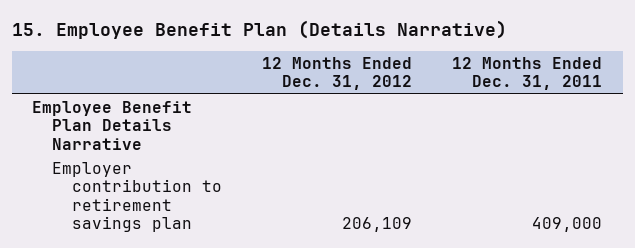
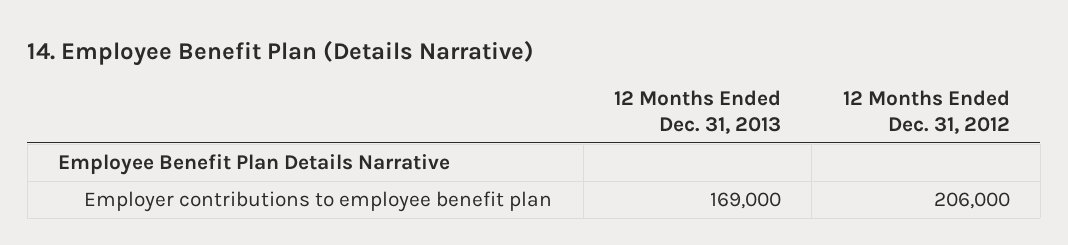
[12,19,508,39] 15. Employee Benefit Plan (Details Narrative) -> [27,40,535,67] 14. Employee Benefit Plan (Details Narrative)
[452,56,603,91] 12 Months Ended Dec. 31, 2011 -> none
none -> [613,90,781,134] 12 Months Ended Dec. 31, 2013
[52,161,222,233] Employer contribution to retirement savings plan -> [84,191,553,213] Employer contributions to employee benefit plan
[342,217,413,233] 206,109 -> [933,192,1010,210] 206,000

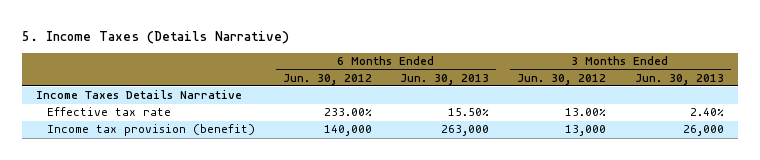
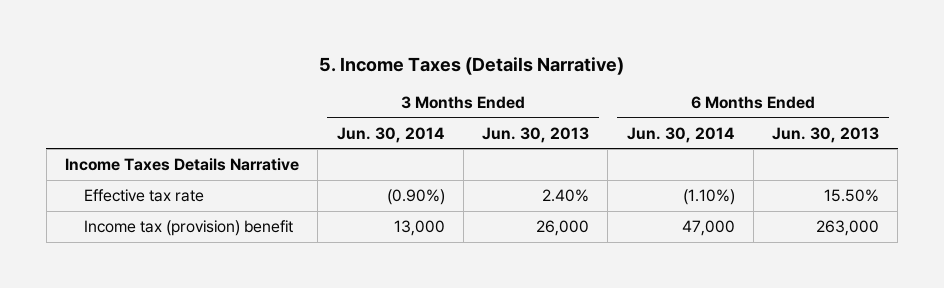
[282,73,372,85] Jun. 30, 2012 -> none
[517,73,607,85] Jun. 30, 2012 -> none
none -> [336,126,445,143] Jun. 30, 2014
none -> [626,126,735,143] Jun. 30, 2014
[46,124,255,137] Income tax provision (benefit) -> [84,220,294,237] Income tax (provision) benefit

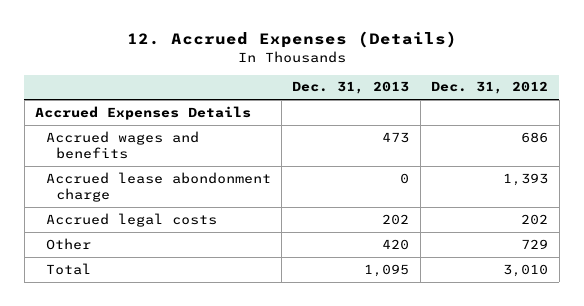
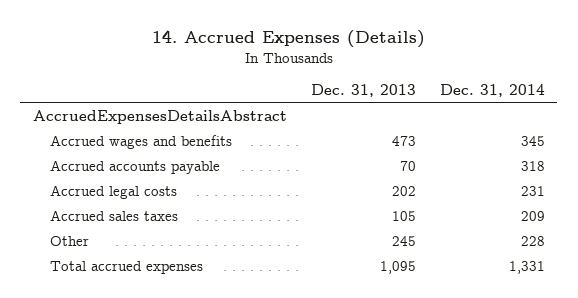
[126,31,457,49] 12. Accrued Expenses (Details) -> [151,30,425,49] 14. Accrued Expenses (Details)
[431,81,549,95] Dec. 31, 2012 -> none
none -> [440,83,546,97] Dec. 31, 2014
[35,105,252,120] Accrued Expenses Details -> [32,109,287,124] AccruedExpensesDetailsAbstract
[45,171,271,202] Accrued lease abondonment charge -> none
none -> [49,159,220,174] Accrued accounts payable
none -> [49,209,178,221] Accrued sales taxes
[382,238,410,250] 420 -> [391,235,416,246] 245
[45,262,91,275] Total -> [49,260,203,274] Total accrued expenses

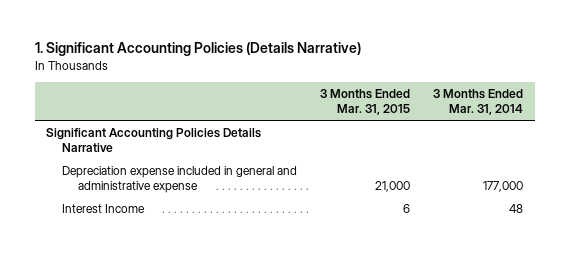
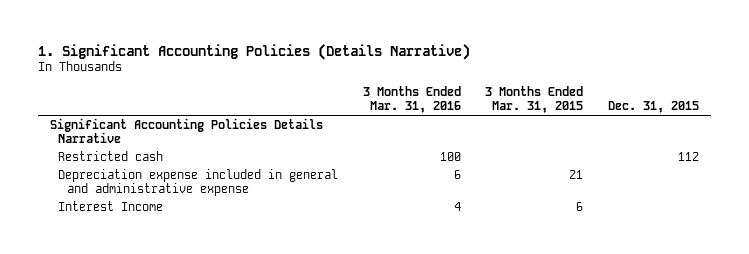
[433,89,524,116] 3 Months Ended Mar. 31, 2014 -> none
none -> [362,85,461,114] 3 Months Ended Mar. 31, 2016
none -> [607,101,699,114] Dec. 31, 2015
none -> [58,150,164,161] Restricted cash
[375,180,411,192] 21,000 -> [569,169,584,179] 21

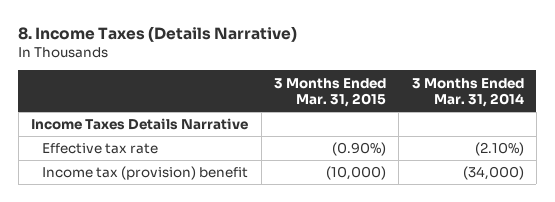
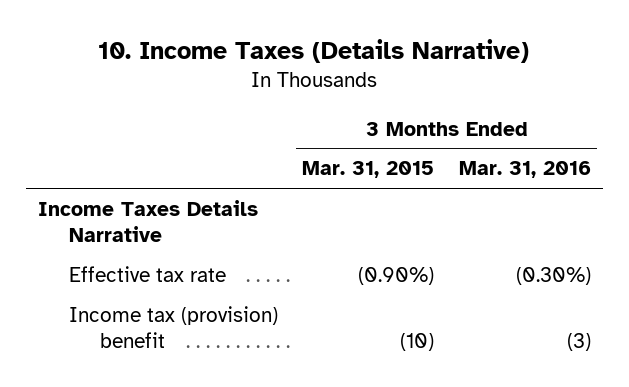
[18,26,298,43] 8. Income Taxes (Details Narrative) -> [98,38,530,63] 10. Income Taxes (Details Narrative)
[411,77,524,107] 3 Months Ended Mar. 31, 2014 -> none
none -> [458,161,591,179] Mar. 31, 2016
[325,166,386,181] (10,000) -> [400,332,435,351] (10)

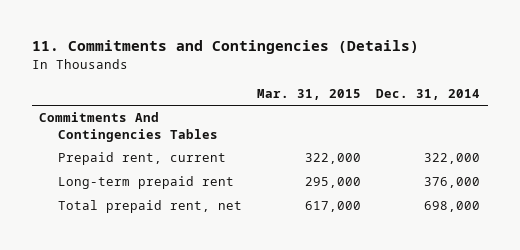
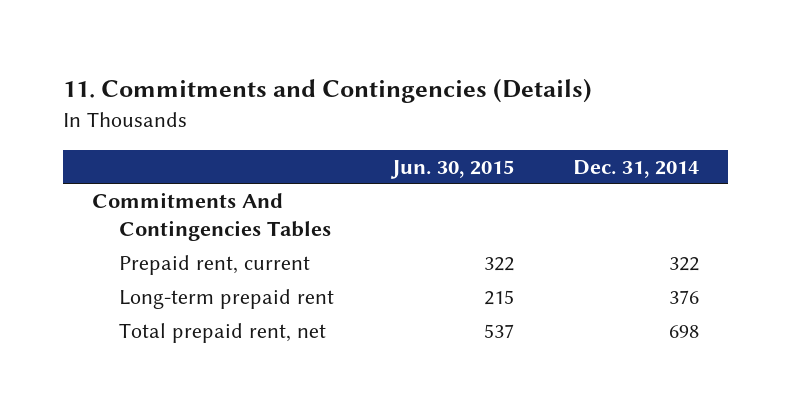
[257,88,362,100] Mar. 31, 2015 -> none
none -> [390,159,515,179] Jun. 30, 2015
[424,153,481,165] 322,000 -> [669,257,700,272] 322
[424,177,481,189] 376,000 -> [669,290,700,305] 376
[424,201,481,213] 698,000 -> [669,325,700,339] 698

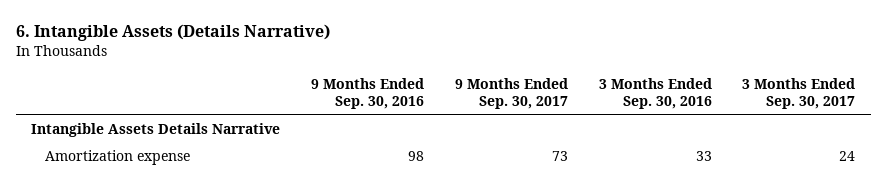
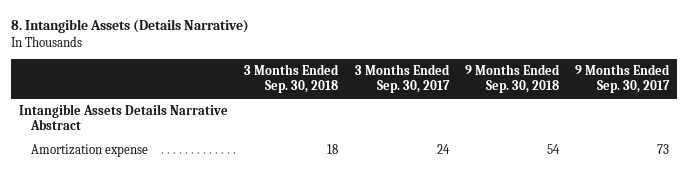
[15,24,330,42] 6. Intangible Assets (Details Narrative) -> [11,19,250,34] 8. Intangible Assets (Details Narrative)
[311,77,425,110] 9 Months Ended Sep. 30, 2016 -> none
[598,77,712,110] 3 Months Ended Sep. 30, 2016 -> none
none -> [244,64,340,94] 3 Months Ended Sep. 30, 2018
none -> [464,64,560,94] 9 Months Ended Sep. 30, 2018
[31,123,281,138] Intangible Assets Details Narrative -> [19,104,229,131] Intangible Assets Details Narrative Abstract

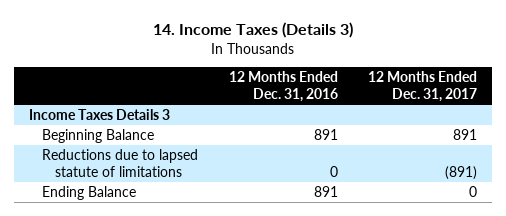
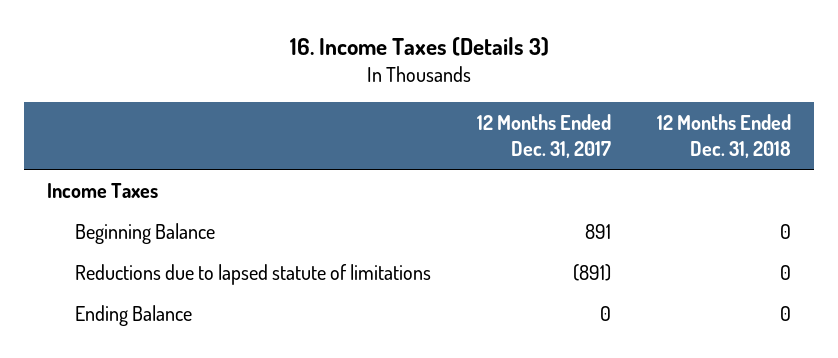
[153,22,354,39] 14. Income Taxes (Details 3) -> [289,37,549,57] 16. Income Taxes (Details 3)
[228,71,338,103] 12 Months Ended Dec. 31, 2016 -> none
none -> [656,114,791,159] 12 Months Ended Dec. 31, 2018
[29,109,171,121] Income Taxes Details 3 -> [46,182,158,198] Income Taxes

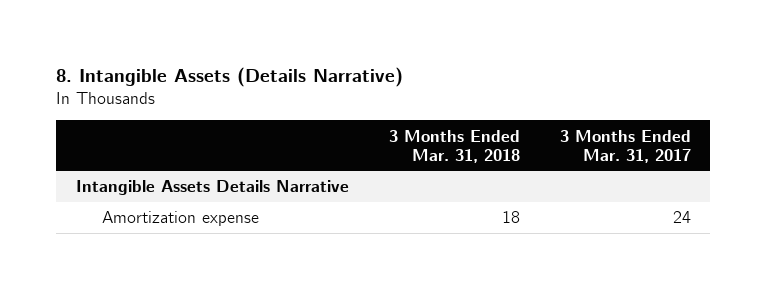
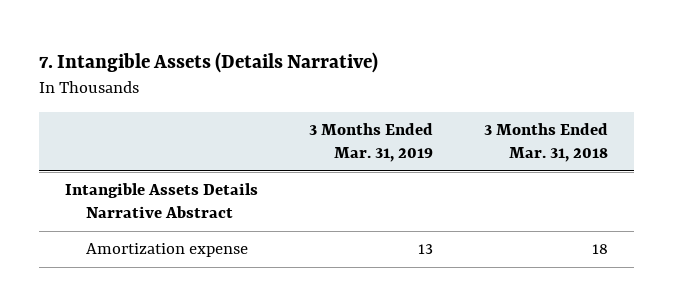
[56,66,404,87] 8. Intangible Assets (Details Narrative) -> [39,52,379,74] 7. Intangible Assets (Details Narrative)
[559,129,691,163] 3 Months Ended Mar. 31, 2017 -> none
none -> [309,122,434,163] 3 Months Ended Mar. 31, 2019
[76,180,350,196] Intangible Assets Details Narrative -> [65,183,259,219] Intangible Assets Details Narrative Abstract

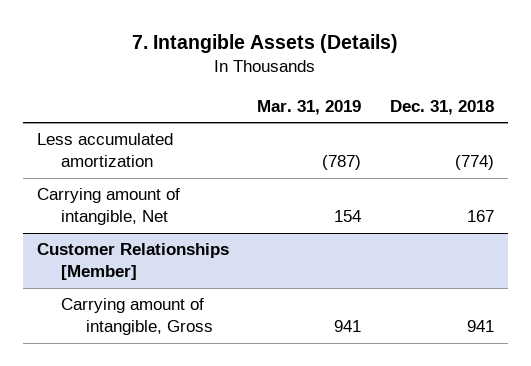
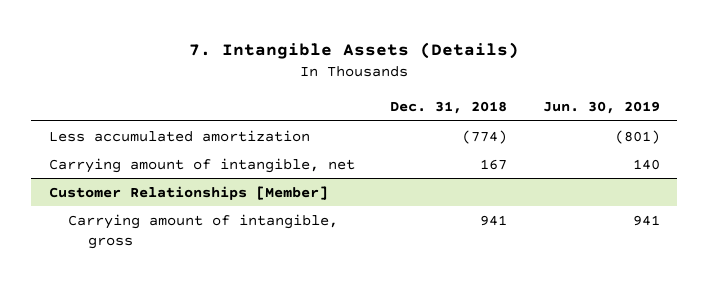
[257,99,362,115] Mar. 31, 2019 -> none
none -> [542,101,660,115] Jun. 30, 2019
[37,188,181,226] Carrying amount of intangible, Net -> [48,157,355,173] Carrying amount of intangible, net
[61,298,213,336] Carrying amount of intangible, Gross -> [68,213,339,249] Carrying amount of intangible, gross

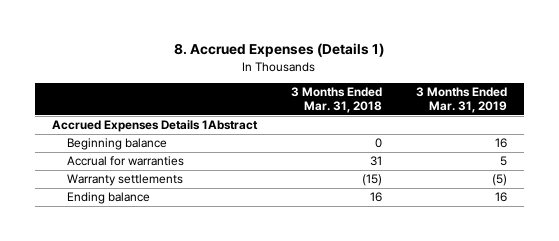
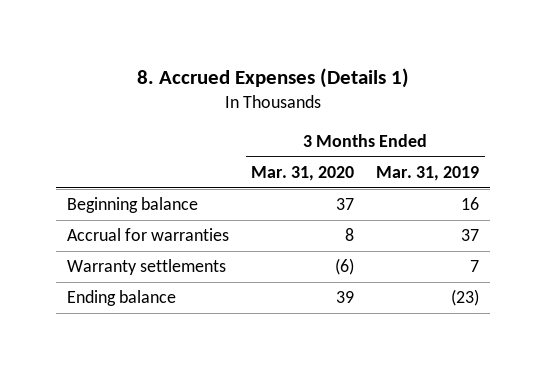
[290,86,382,114] 3 Months Ended Mar. 31, 2018 -> none
none -> [251,166,355,182] Mar. 31, 2020
[52,120,259,133] Accrued Expenses Details 1Abstract -> none
[499,156,507,167] 5 -> [461,229,480,242] 37
[491,174,507,187] (5) -> [470,260,480,273] 7
[494,192,507,203] 16 -> [451,289,480,307] (23)

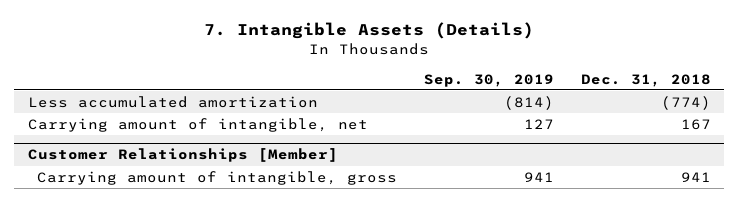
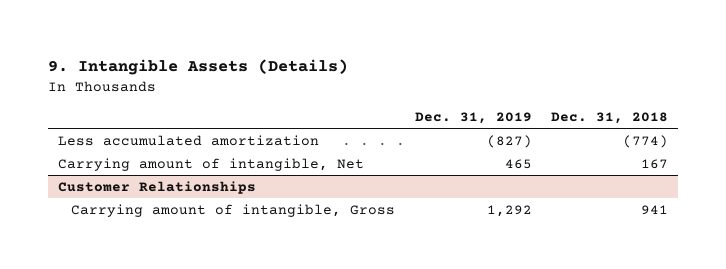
[204,22,535,40] 7. Intangible Assets (Details) -> [48,59,349,76] 9. Intangible Assets (Details)
[424,73,555,87] Sep. 30, 2019 -> none
none -> [414,112,532,125] Dec. 31, 2019
[27,117,368,132] Carrying amount of intangible, net -> [58,157,365,171] Carrying amount of intangible, Net
[27,148,338,163] Customer Relationships [Member] -> [58,180,257,194] Customer Relationships
[37,170,398,185] Carrying amount of intangible, gross -> [71,203,396,217] Carrying amount of intangible, Gross

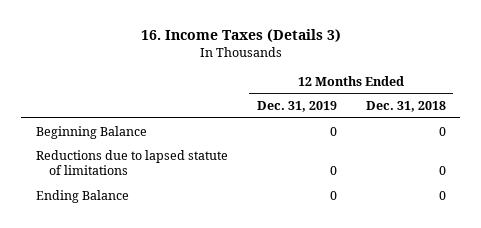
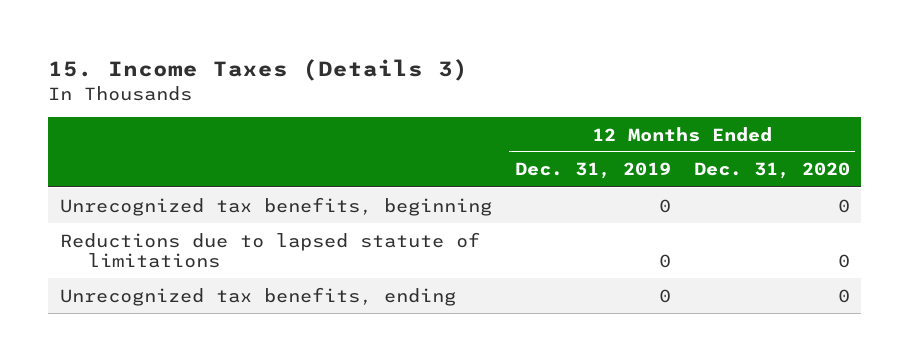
[140,29,341,43] 16. Income Taxes (Details 3) -> [48,58,469,81] 15. Income Taxes (Details 3)
[365,100,446,112] Dec. 31, 2018 -> none
none -> [693,162,850,180] Dec. 31, 2020
[35,125,147,139] Beginning Balance -> [59,196,492,216] Unrecognized tax benefits, beginning
[35,189,129,203] Ending Balance -> [59,286,456,306] Unrecognized tax benefits, ending

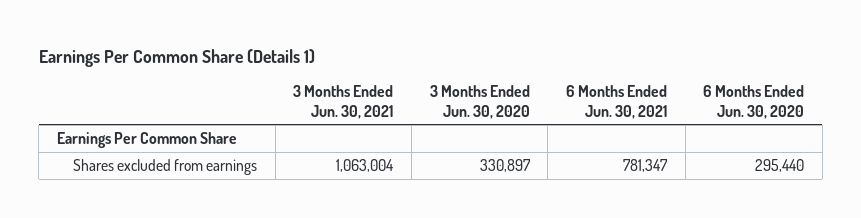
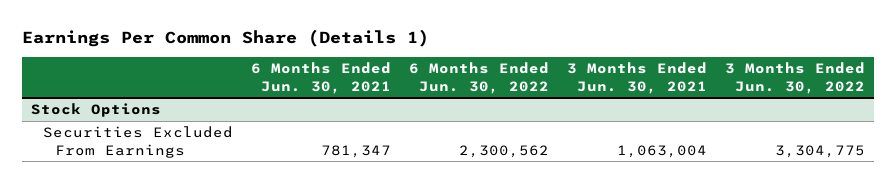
[429,84,530,119] 3 Months Ended Jun. 30, 2020 -> none
[703,84,805,119] 6 Months Ended Jun. 30, 2020 -> none
none -> [408,62,549,94] 6 Months Ended Jun. 30, 2022
none -> [724,62,865,94] 3 Months Ended Jun. 30, 2022
[57,131,238,148] Earnings Per Common Share -> none
none -> [30,103,161,118] Stock Options
[72,158,257,175] Shares excluded from earnings -> [42,126,233,158] Securities Excluded From Earnings

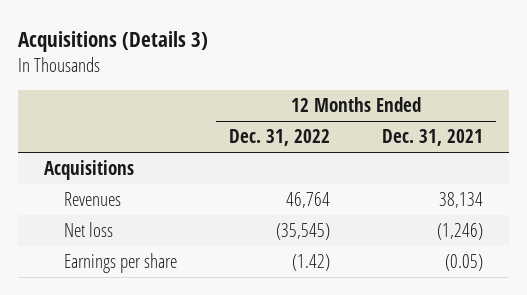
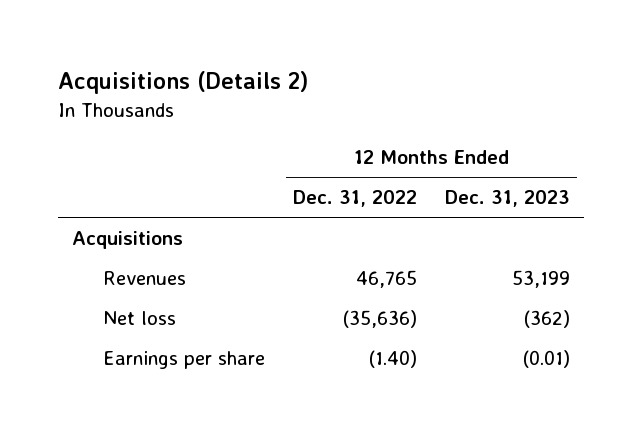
[18,30,209,52] Acquisitions (Details 3) -> [57,71,308,95] Acquisitions (Details 2)
[381,129,483,147] Dec. 31, 2021 -> none
none -> [445,190,571,208] Dec. 31, 2023
[286,192,331,209] 46,764 -> [356,269,418,288] 46,765
[276,223,331,241] (35,545) -> [343,309,418,328] (35,636)
[292,254,331,272] (1.42) -> [369,349,418,368] (1.40)

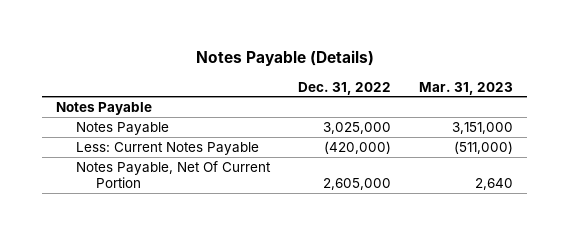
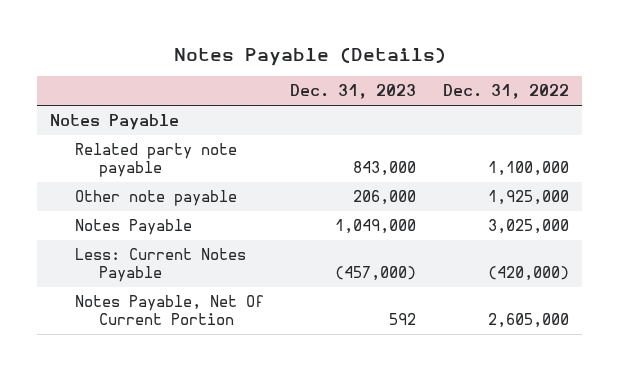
[419,81,514,95] Mar. 31, 2023 -> none
none -> [290,84,417,100] Dec. 31, 2023
none -> [74,143,237,178] Related party note payable
none -> [74,190,237,207] Other note payable

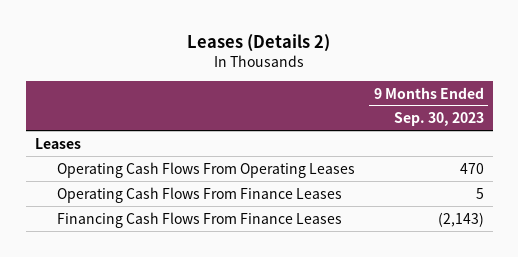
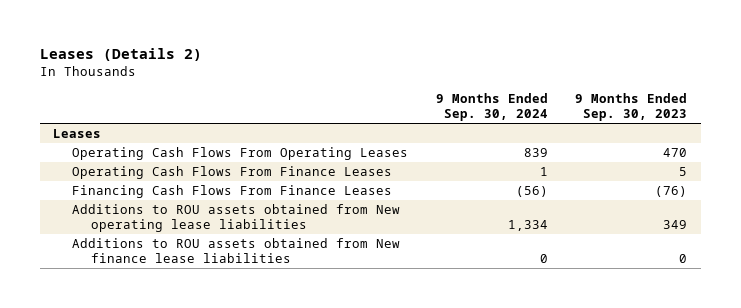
none -> [435,93,548,122] 9 Months Ended Sep. 30, 2024
[437,211,484,227] (2,143) -> [655,186,688,198] (76)
none -> [72,204,401,233] Additions to ROU assets obtained from New operating lease liabilities
none -> [72,238,401,264] Additions to ROU assets obtained from New finance lease liabilities

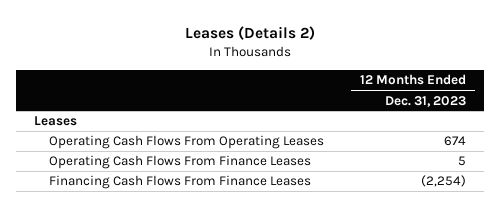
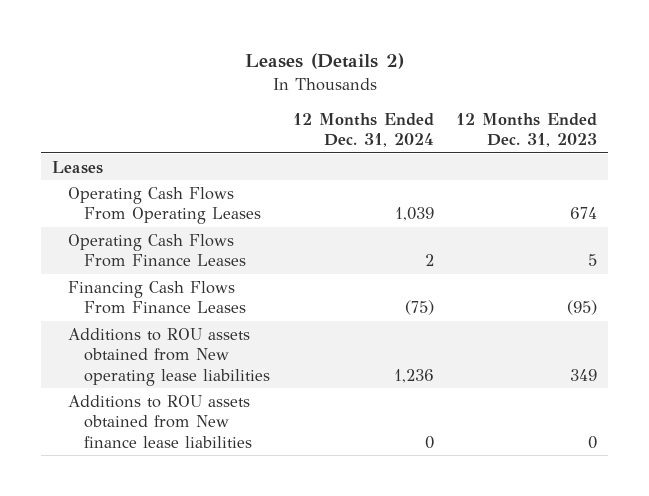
none -> [292,113,434,148] 12 Months Ended Dec. 31, 2024
[420,175,466,188] (2,254) -> [566,300,597,316] (95)
none -> [68,327,271,386] Additions to ROU assets obtained from New operating lease liabilities
none -> [68,394,253,448] Additions to ROU assets obtained from New finance lease liabilities

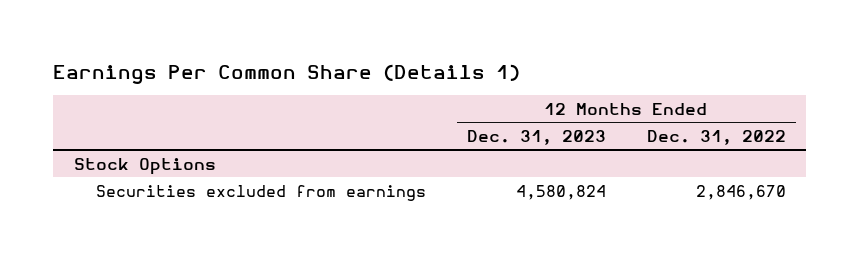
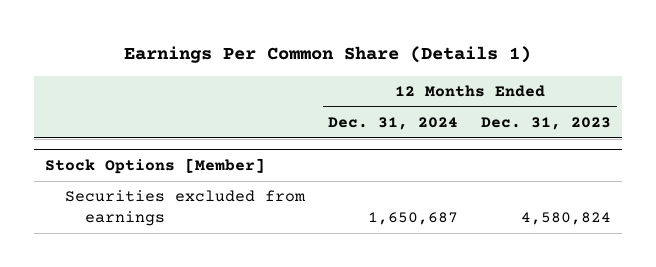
[646,129,786,145] Dec. 31, 2022 -> none
none -> [328,117,459,131] Dec. 31, 2024
[73,157,216,175] Stock Options -> [45,157,266,174] Stock Options [Member]

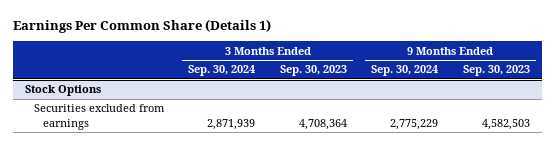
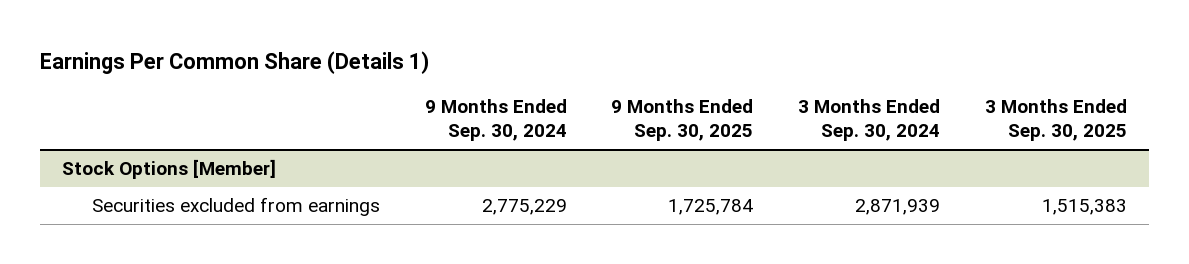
[279,65,347,77] Sep. 30, 2023 -> none
[462,65,530,77] Sep. 30, 2023 -> none
none -> [611,99,754,142] 9 Months Ended Sep. 30, 2025
none -> [985,99,1128,142] 3 Months Ended Sep. 30, 2025
[24,85,101,97] Stock Options -> [62,159,277,180] Stock Options [Member]

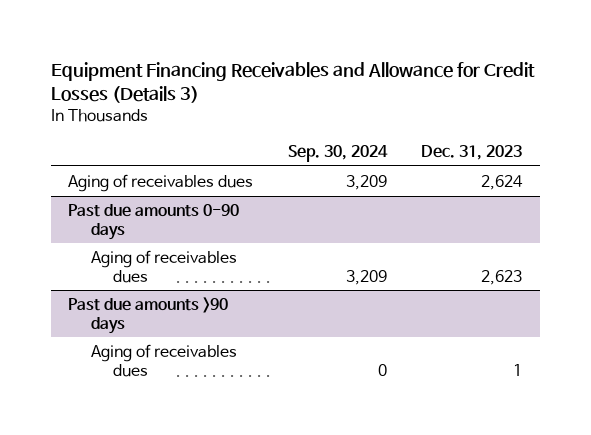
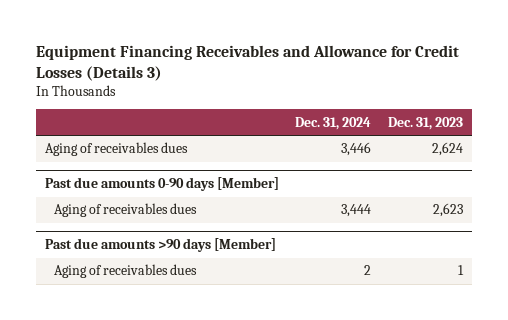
[287,145,388,163] Sep. 30, 2024 -> none
none -> [295,116,372,130] Dec. 31, 2024
[68,203,240,240] Past due amounts 0-90 days -> [44,177,279,192] Past due amounts 0-90 days [Member]
[68,296,229,334] Past due amounts >90 days -> [44,238,276,253] Past due amounts >90 days [Member]

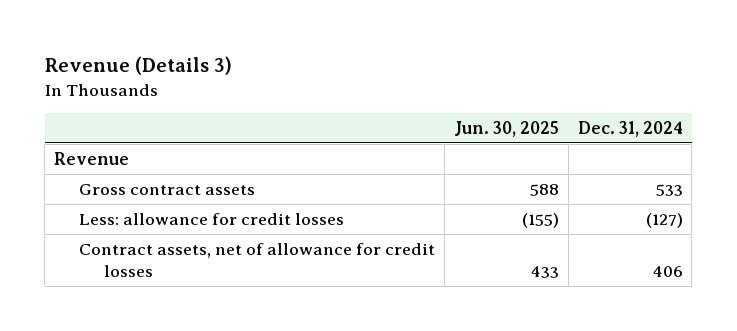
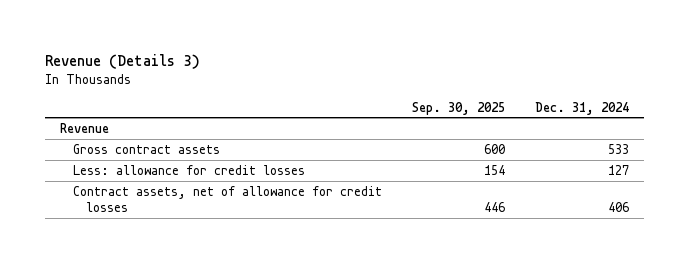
[453,121,559,138] Jun. 30, 2025 -> none
none -> [411,101,505,115] Sep. 30, 2025
[645,212,683,228] (127) -> [607,164,629,175] 127

